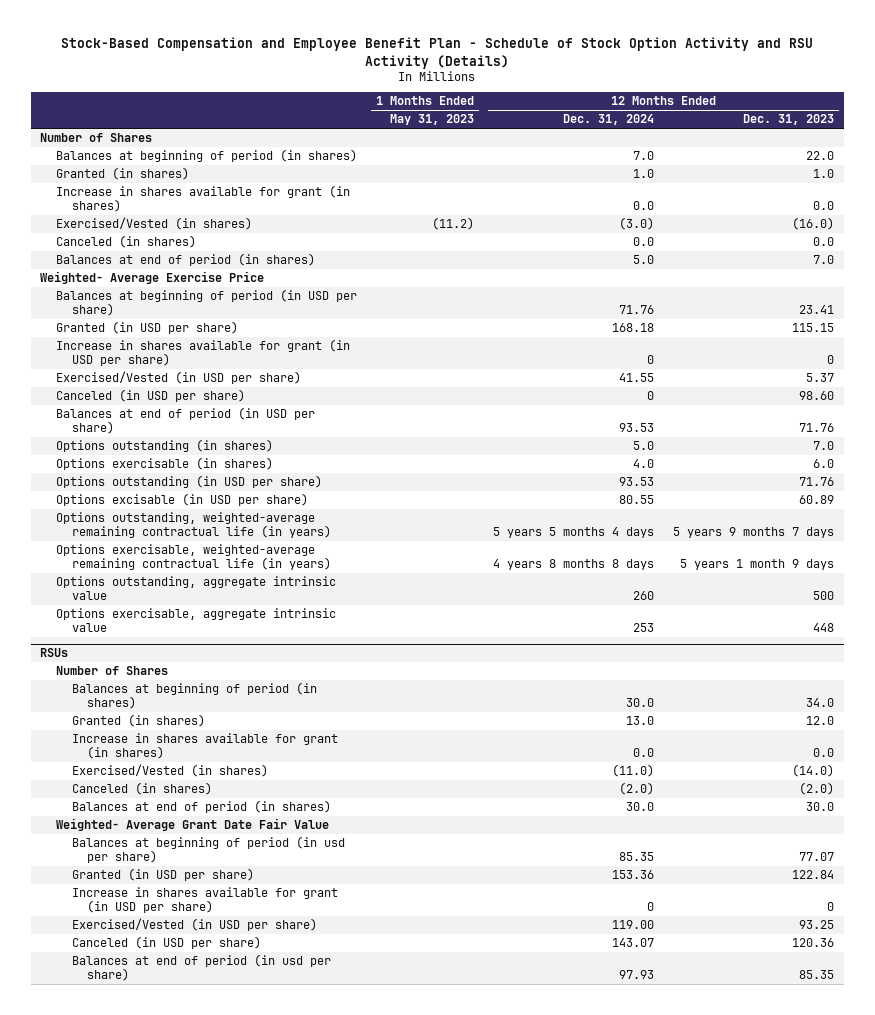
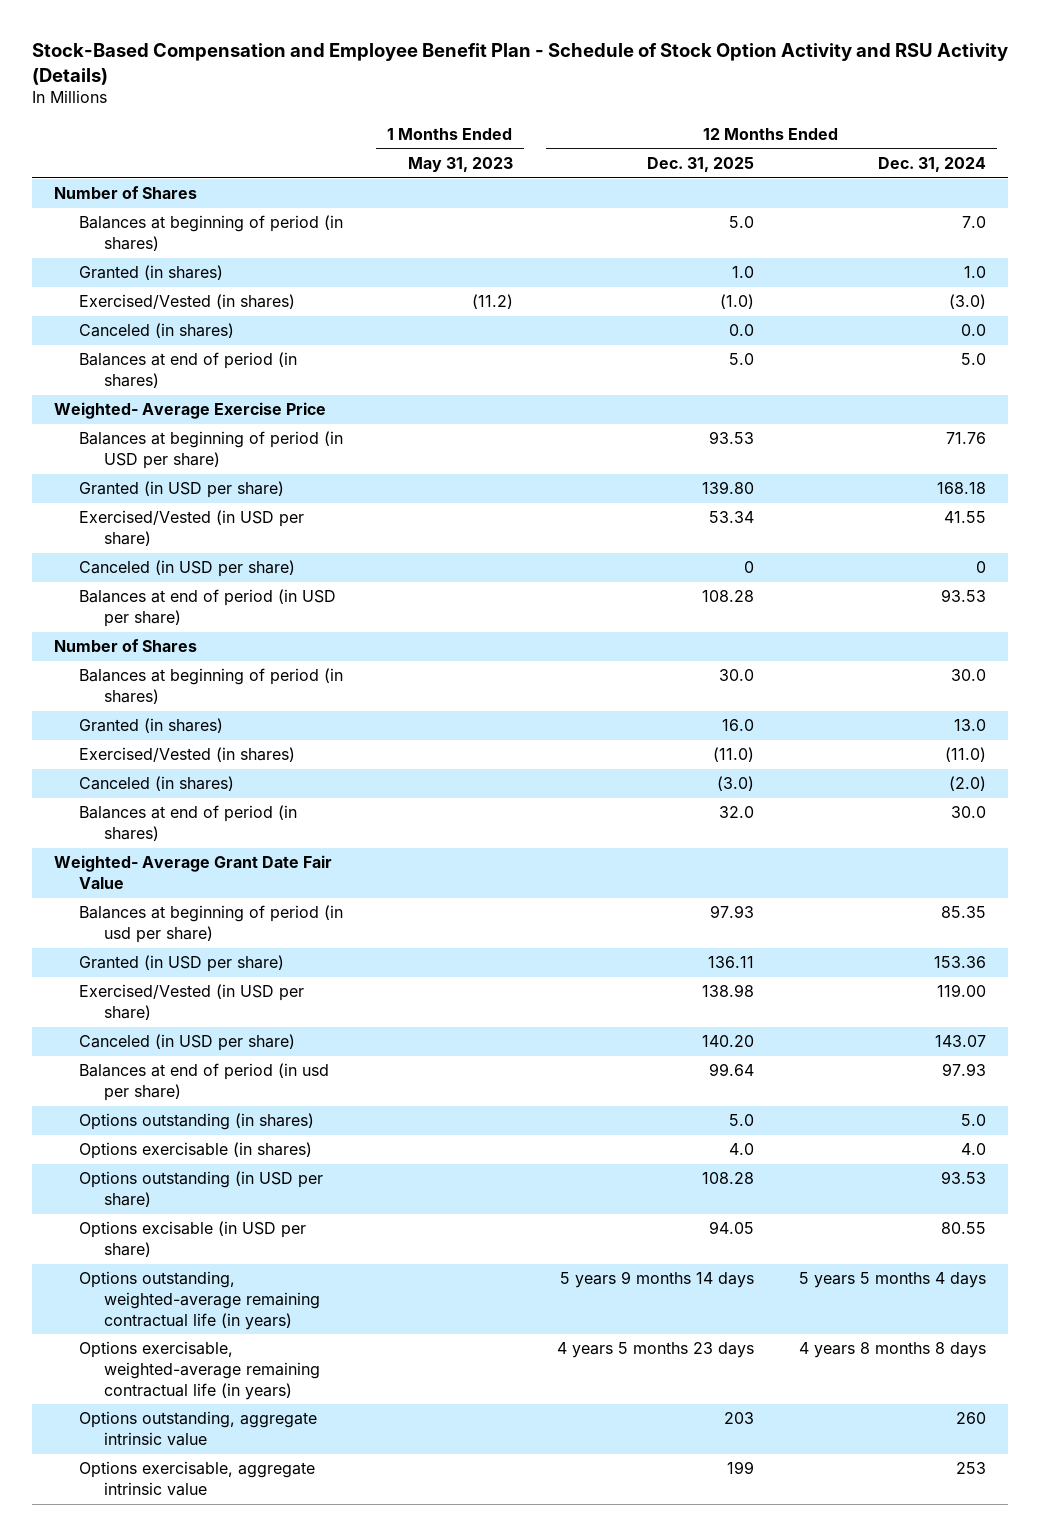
[743,114,835,126] Dec. 31, 2023 -> none
none -> [647,156,755,172] Dec. 31, 2025
[55,185,350,213] Increase in shares available for grant (in shares) -> none
[55,339,350,367] Increase in shares available for grant (in USD per share) -> none
[40,648,69,658] RSUs -> none
[71,733,338,760] Increase in shares available for grant (in shares) -> none
[71,887,338,914] Increase in shares available for grant (in USD per share) -> none
[55,439,273,453] Options outstanding (in shares) -> [78,1113,314,1131] Options outstanding (in shares)
[55,457,273,471] Options exercisable (in shares) -> [78,1142,312,1160] Options exercisable (in shares)
[55,475,322,489] Options outstanding (in USD per share) -> [78,1171,323,1208] Options outstanding (in USD per share)
[55,493,308,507] Options excisable (in USD per share) -> [78,1221,306,1258] Options excisable (in USD per share)
[55,512,331,539] Options outstanding, weighted-average remaining contractual life (in years) -> [78,1271,320,1330] Options outstanding, weighted-average remaining contractual life (in years)
[55,544,331,571] Options exercisable, weighted-average remaining contractual life (in years) -> [78,1341,320,1400] Options exercisable, weighted-average remaining contractual life (in years)
[55,576,336,601] Options outstanding, aggregate intrinsic value -> [78,1411,317,1447] Options outstanding, aggregate intrinsic value
[55,608,336,633] Options exercisable, aggregate intrinsic value -> [78,1461,315,1497] Options exercisable, aggregate intrinsic value

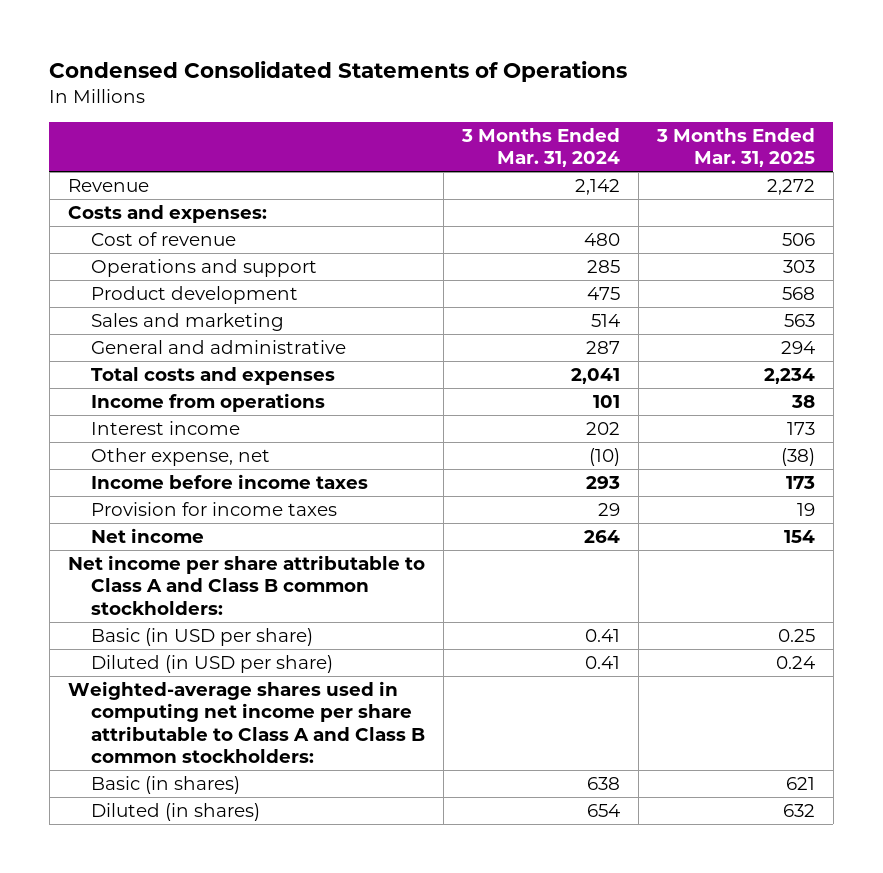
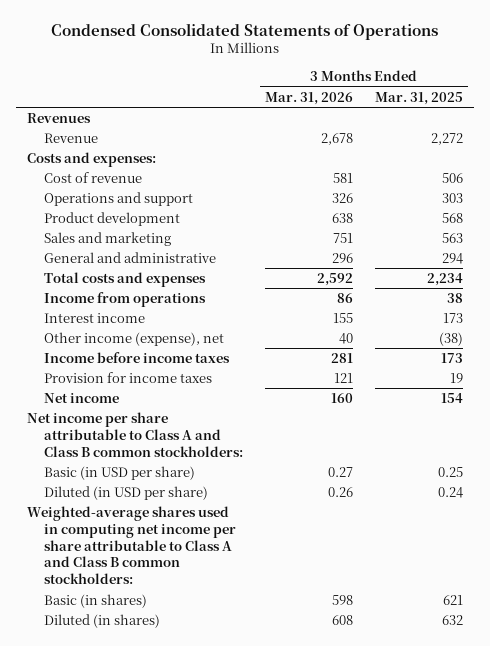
[460,128,620,168] 3 Months Ended Mar. 31, 2024 -> none
none -> [265,91,354,105] Mar. 31, 2026
none -> [26,112,91,123] Revenues
[90,448,270,467] Other expense, net -> [44,331,225,346] Other income (expense), net

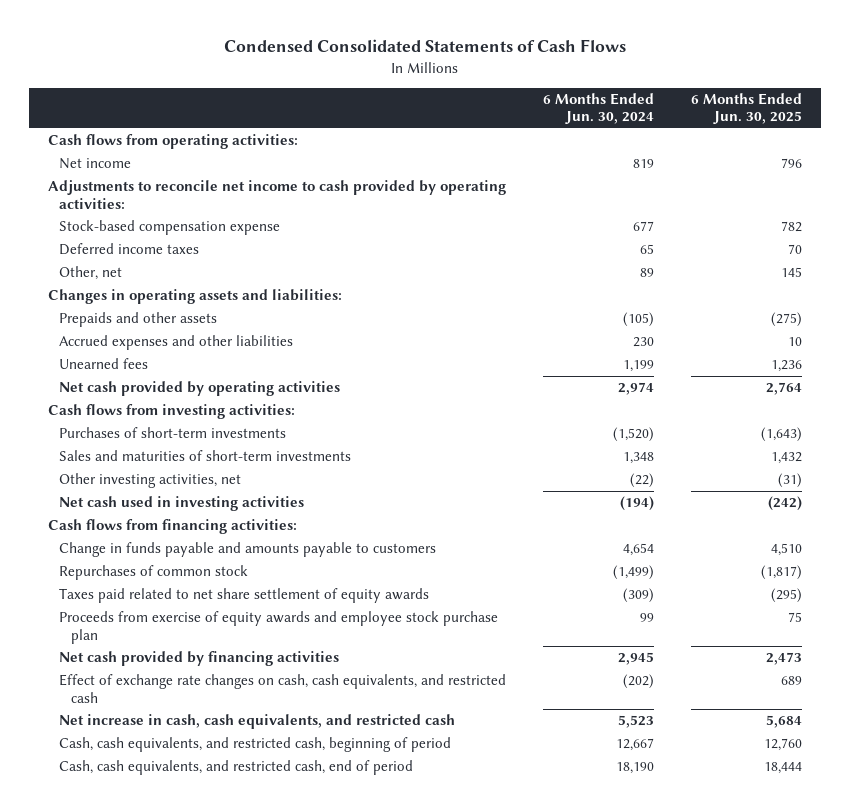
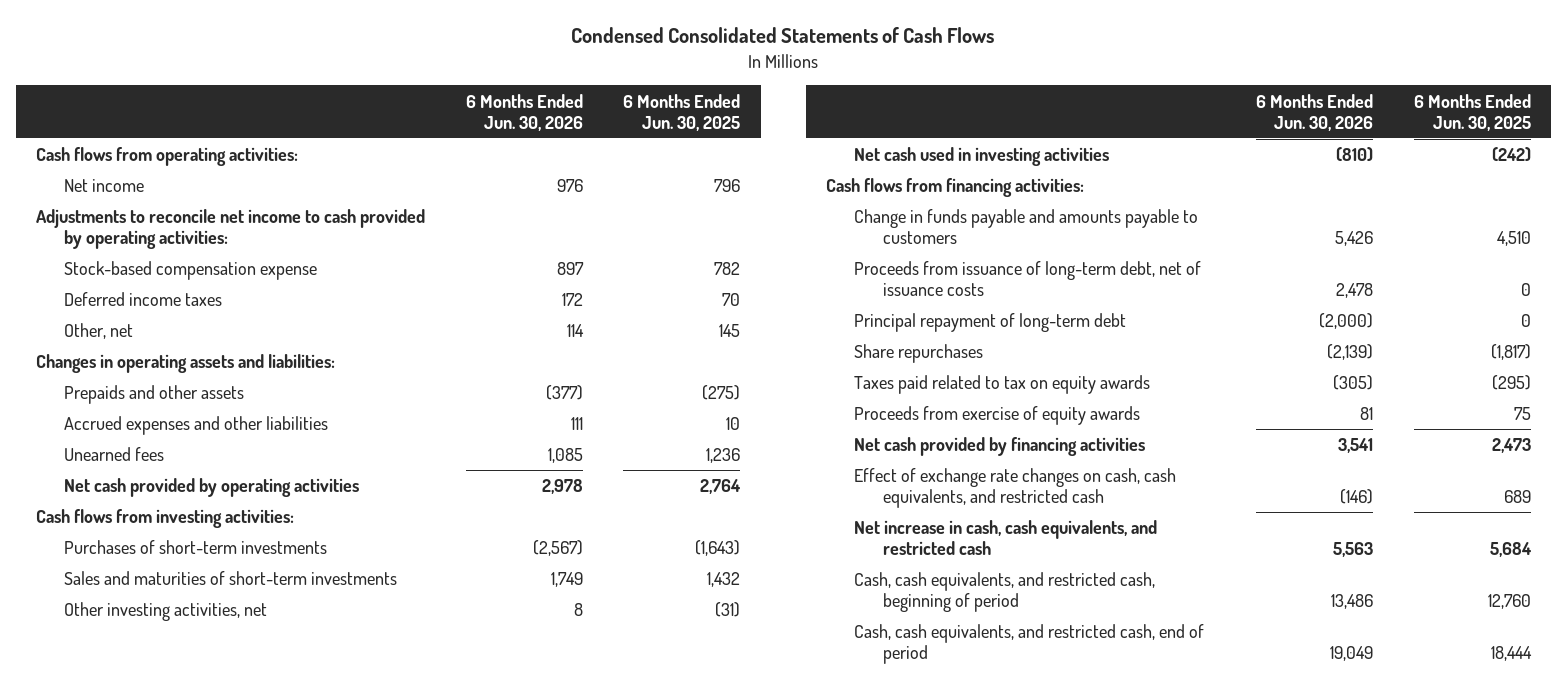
[543,92,655,125] 6 Months Ended Jun. 30, 2024 -> none
none -> [465,93,583,131] 6 Months Ended Jun. 30, 2026
none -> [854,261,1202,297] Proceeds from issuance of long-term debt, net of issuance costs
none -> [854,313,1127,333] Principal repayment of long-term debt
[59,565,249,581] Repurchases of common stock -> [854,344,984,364] Share repurchases
[59,588,430,604] Taxes paid related to net share settlement of equity awards -> [854,375,1151,395] Taxes paid related to tax on equity awards
[59,611,499,644] Proceeds from exercise of equity awards and employee stock purchase plan -> [854,406,1141,426] Proceeds from exercise of equity awards

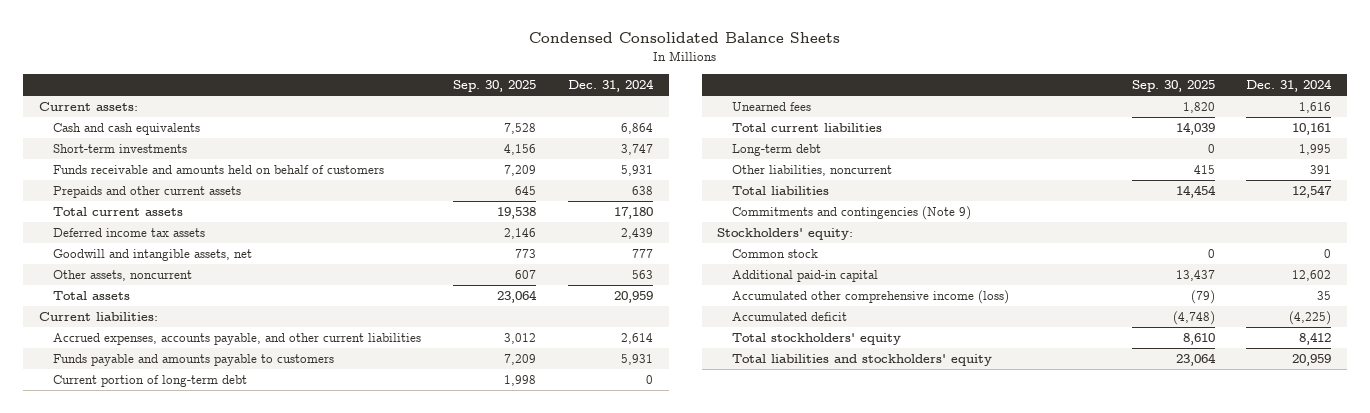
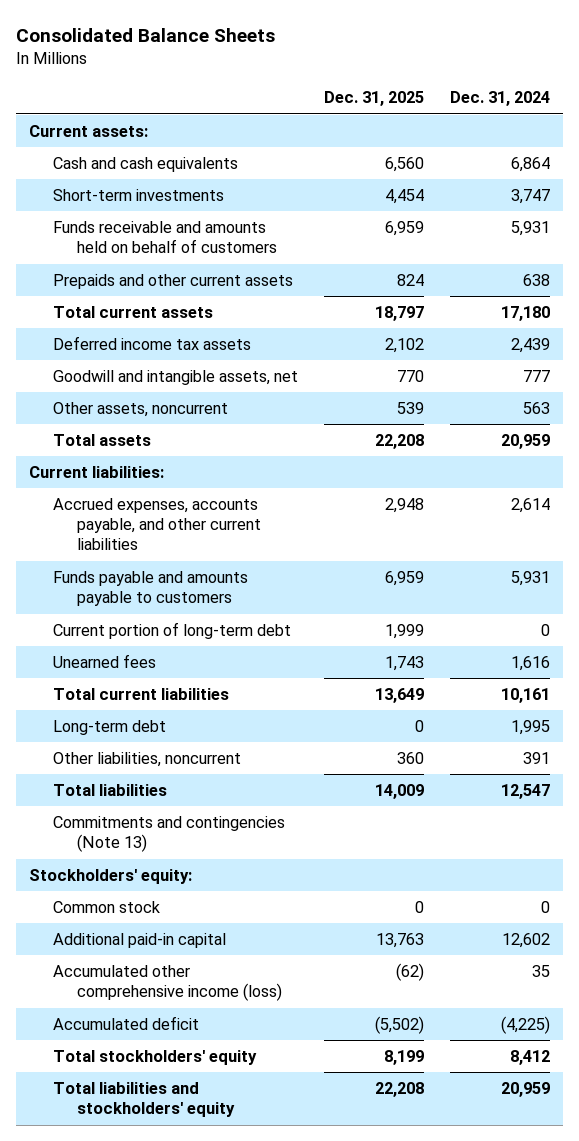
[529,32,841,44] Condensed Consolidated Balance Sheets -> [15,27,275,42] Consolidated Balance Sheets
[453,80,537,93] Sep. 30, 2025 -> none
none -> [323,91,424,107] Dec. 31, 2025
[731,206,971,221] Commitments and contingencies (Note 9) -> [53,816,286,853] Commitments and contingencies (Note 13)

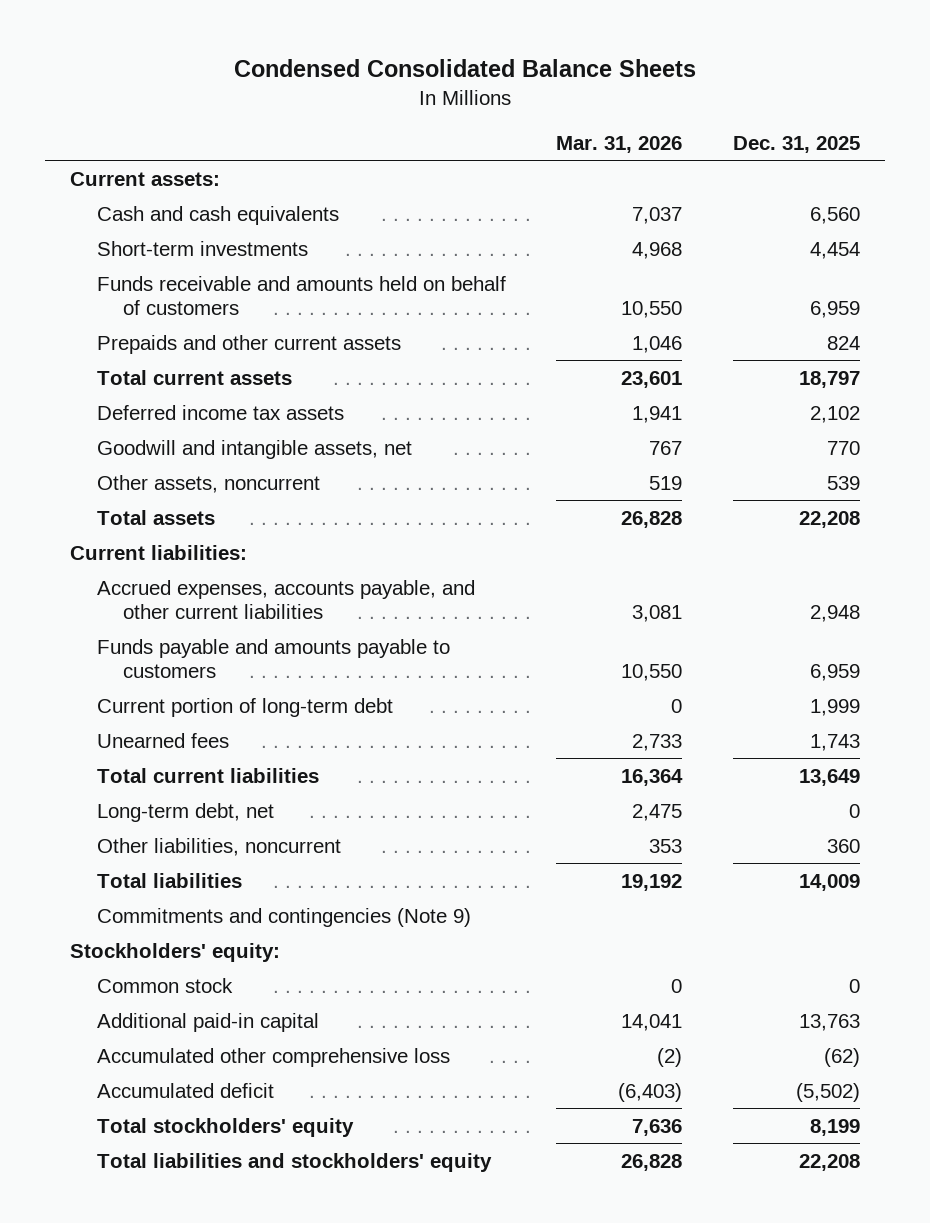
[15,27,275,42] Consolidated Balance Sheets -> [234,58,697,77] Condensed Consolidated Balance Sheets
[449,91,550,107] Dec. 31, 2024 -> none
none -> [556,135,683,153] Mar. 31, 2026
[53,720,167,736] Long-term debt -> [96,802,274,822] Long-term debt, net
[53,816,286,853] Commitments and contingencies (Note 13) -> [96,907,471,927] Commitments and contingencies (Note 9)
[53,965,283,1002] Accumulated other comprehensive income (loss) -> [96,1047,450,1067] Accumulated other comprehensive loss

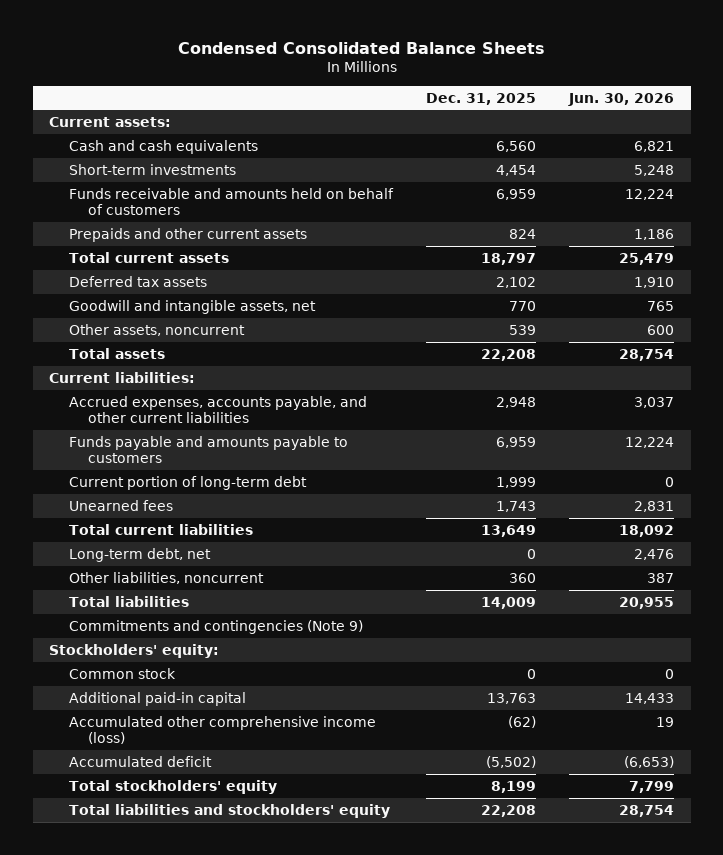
[556,135,683,153] Mar. 31, 2026 -> none
none -> [568,92,675,106] Jun. 30, 2026
[96,404,344,420] Deferred income tax assets -> [68,275,207,287] Deferred tax assets
[96,1047,450,1067] Accumulated other comprehensive loss -> [68,715,376,745] Accumulated other comprehensive income (loss)

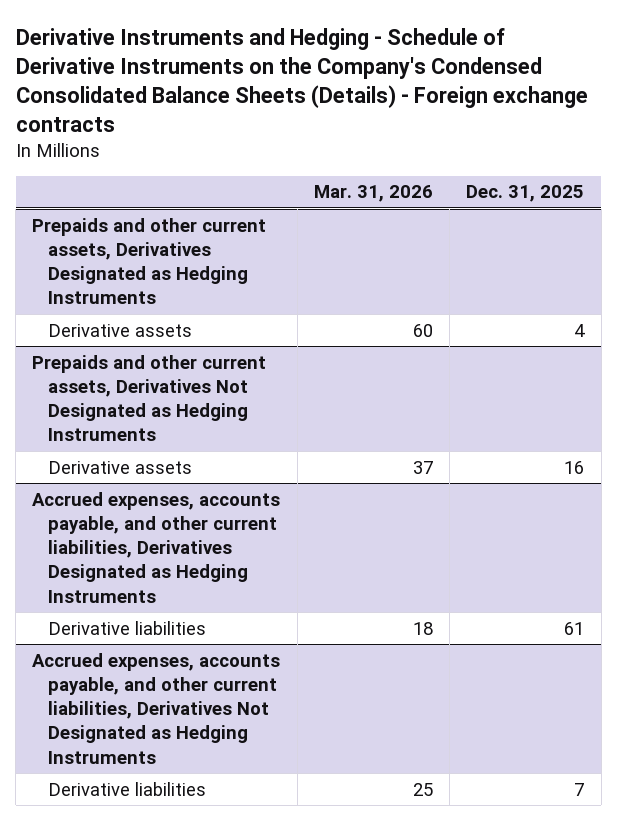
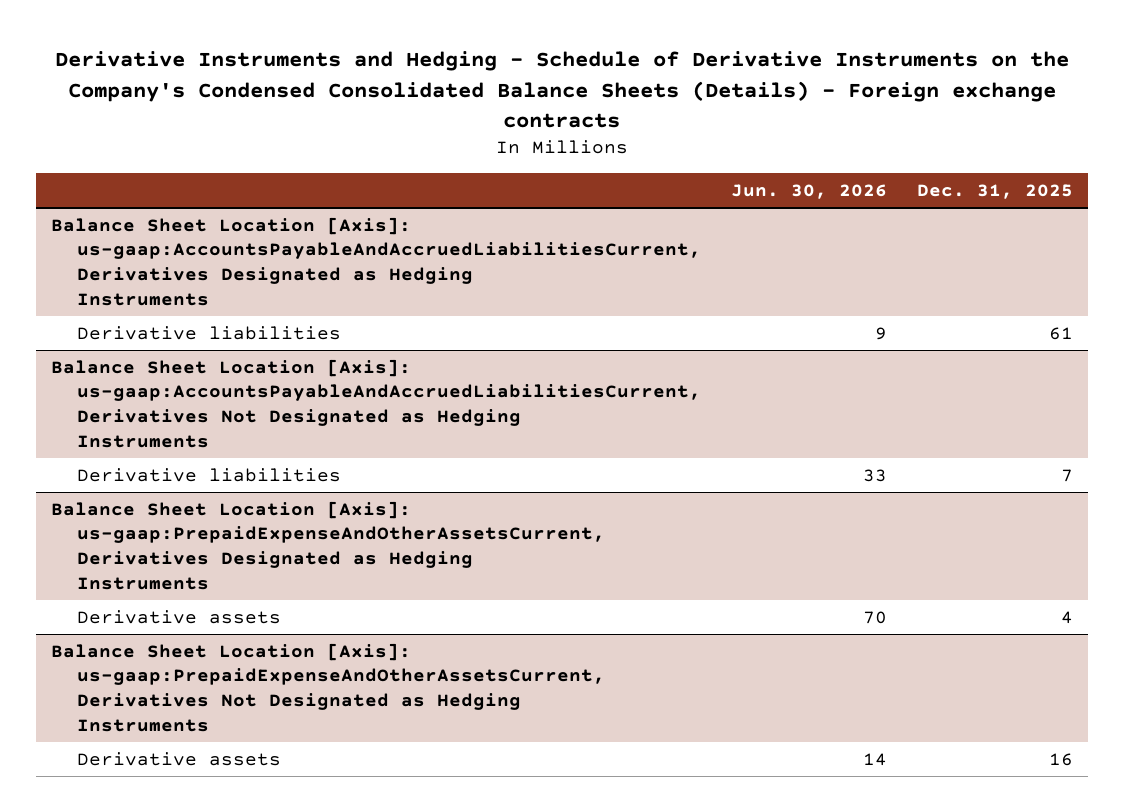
[313,185,433,203] Mar. 31, 2026 -> none
none -> [731,183,888,199] Jun. 30, 2026
[32,217,267,305] Prepaids and other current assets, Derivatives Designated as Hedging Instruments -> none
[48,323,193,337] Derivative assets -> none
[32,354,267,442] Prepaids and other current assets, Derivatives Not Designated as Hedging Instruments -> none
[48,460,193,474] Derivative assets -> none
[32,491,281,603] Accrued expenses, accounts payable, and other current liabilities, Derivatives Designated as Hedging Instruments -> none
none -> [50,216,702,306] Balance Sheet Location [Axis]: us-gaap:AccountsPayableAndAccruedLiabilitiesCurrent, Derivatives Designated as Hedging Instruments
[32,652,281,764] Accrued expenses, accounts payable, and other current liabilities, Derivatives Not Designated as Hedging Instruments -> none
none -> [50,358,702,448] Balance Sheet Location [Axis]: us-gaap:AccountsPayableAndAccruedLiabilitiesCurrent, Derivatives Not Designated as Hedging Instruments
none -> [50,500,606,590] Balance Sheet Location [Axis]: us-gaap:PrepaidExpenseAndOtherAssetsCurrent, Derivatives Designated as Hedging Instruments
none -> [77,609,282,624] Derivative assets
none -> [50,642,606,732] Balance Sheet Location [Axis]: us-gaap:PrepaidExpenseAndOtherAssetsCurrent, Derivatives Not Designated as Hedging Instruments
none -> [77,751,282,766] Derivative assets

